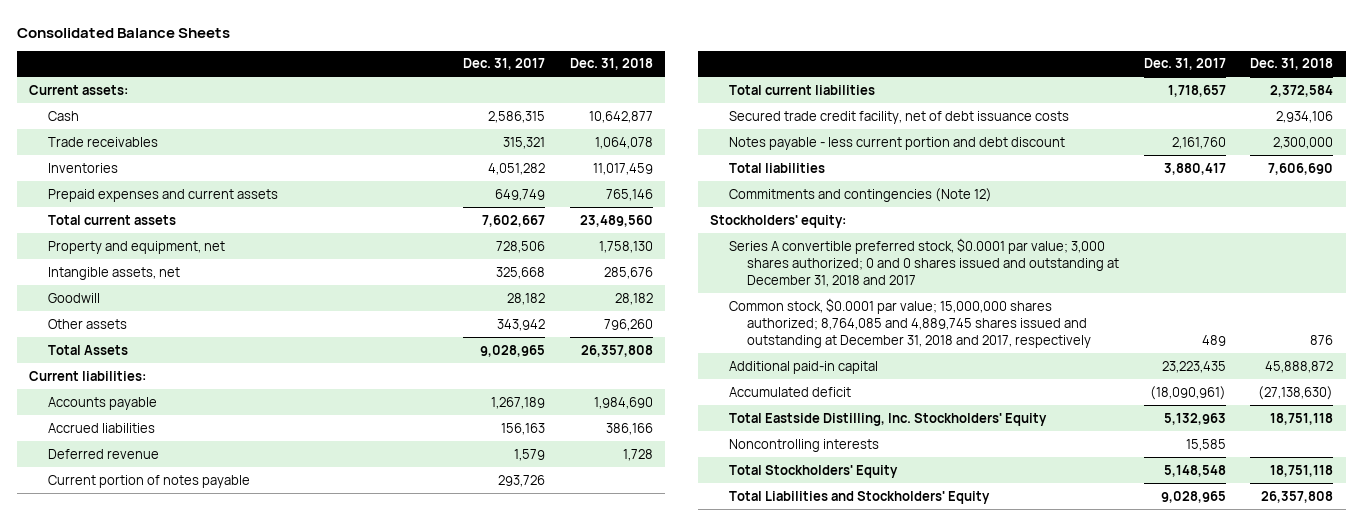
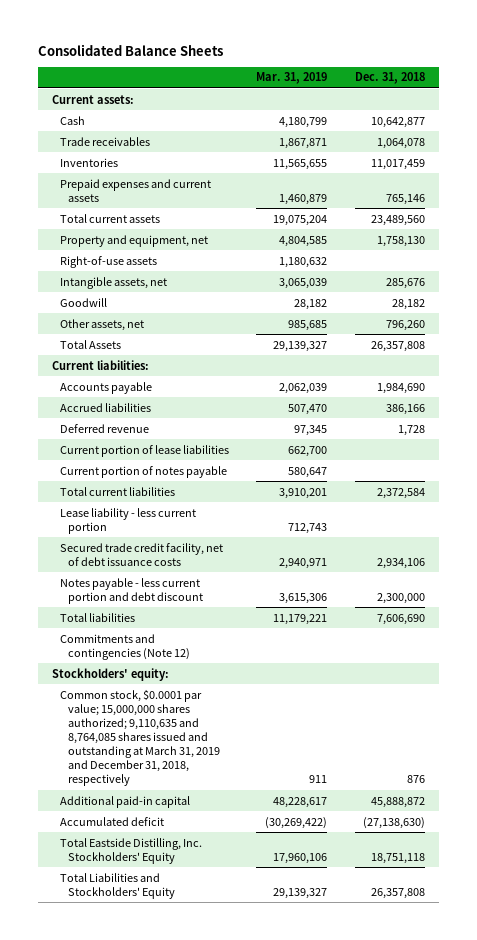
[462,58,545,71] Dec. 31, 2017 -> none
none -> [256,72,328,85] Mar. 31, 2019
none -> [59,255,157,268] Right-of-use assets
[47,318,127,329] Other assets -> [59,318,144,331] Other assets, net
none -> [59,444,229,457] Current portion of lease liabilities
none -> [59,507,196,534] Lease liability - less current portion
[728,237,1120,288] Series A convertible preferred stock, $0.0001 par value; 3,000 shares authorized; 0 and 0 shares issued and outstanding at December 31, 2018 and 2017 -> none
[728,297,1092,349] Common stock, $0.0001 par value; 15,000,000 shares authorized; 8,764,085 and 4,889,745 shares issued and outstanding at December 31, 2018 and 2017, respectively -> [59,688,220,787] Common stock, $0.0001 par value; 15,000,000 shares authorized; 9,110,635 and 8,764,085 shares issued and outstanding at March 31, 2019 and December 31, 2018, respectively
[728,438,879,452] Noncontrolling interests -> none
[728,464,898,478] Total Stockholders' Equity -> none

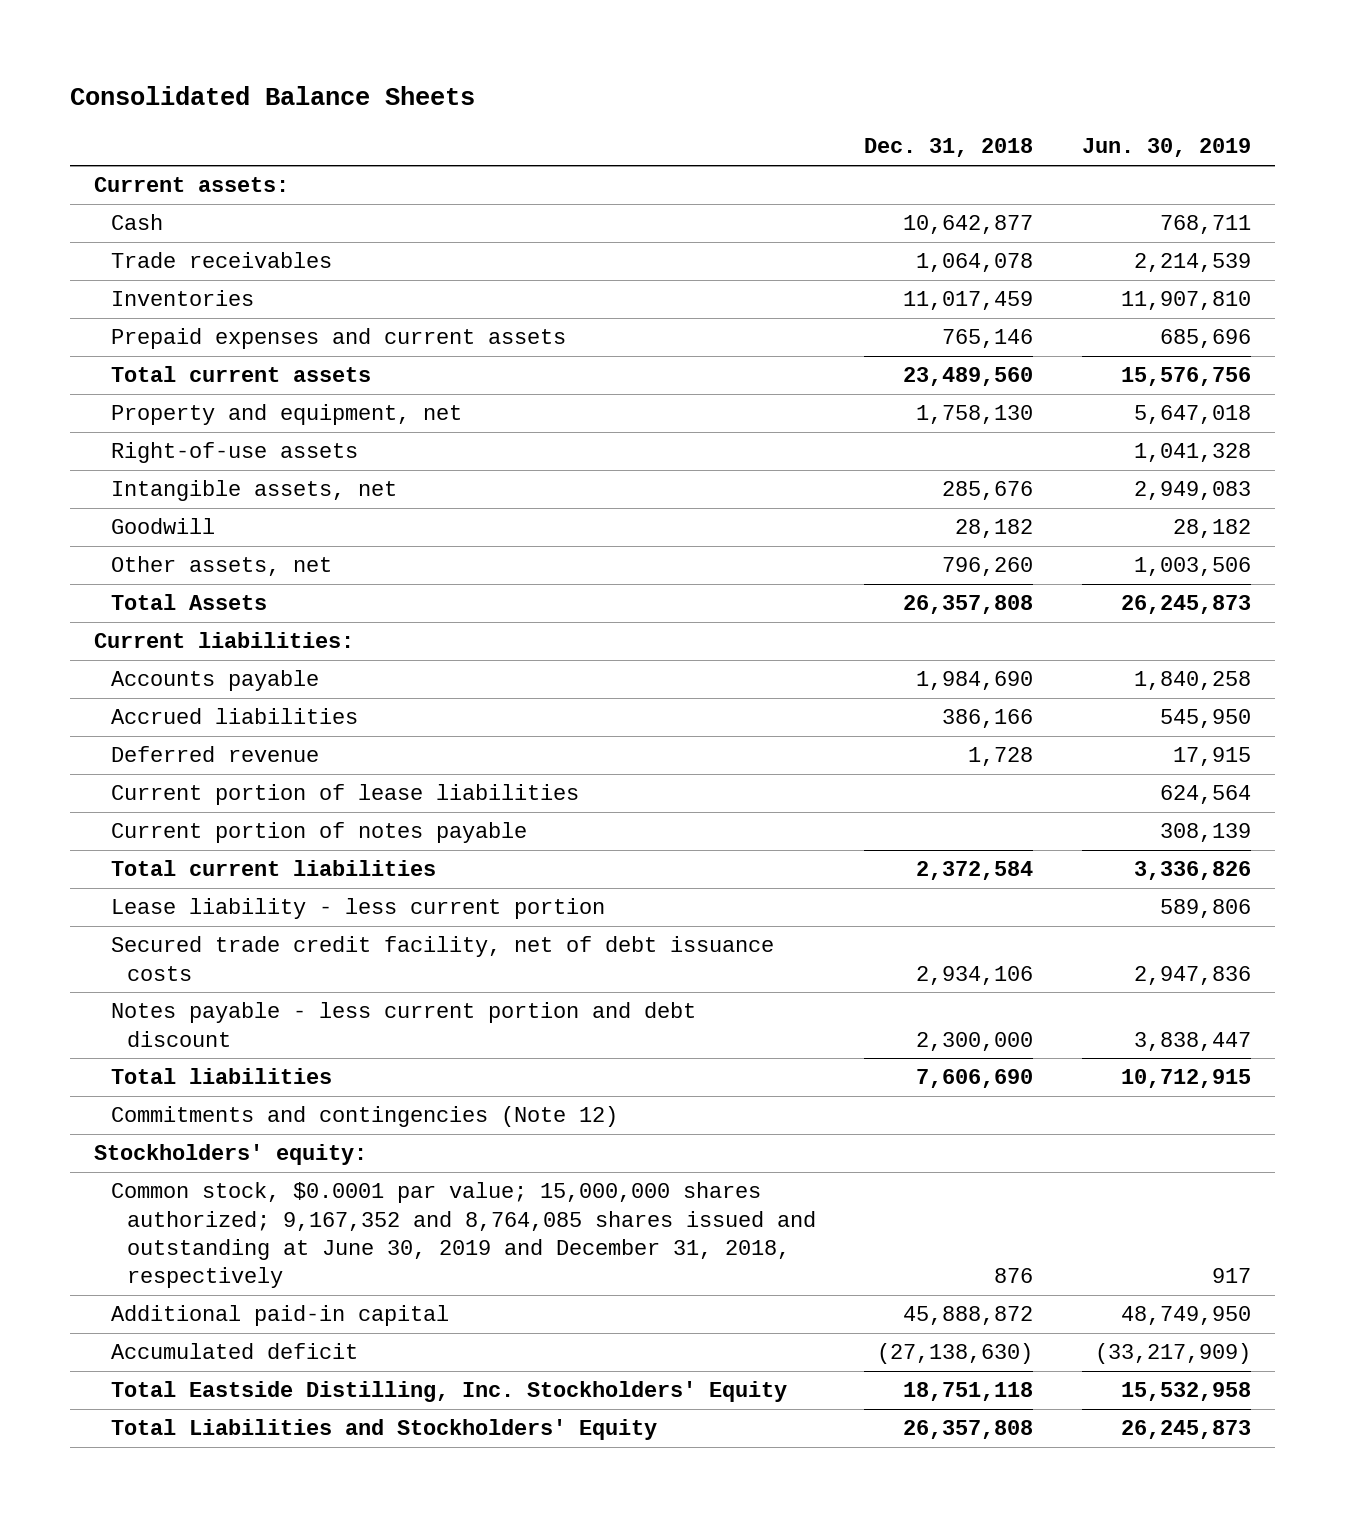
[256,72,328,85] Mar. 31, 2019 -> none
none -> [1081,138,1251,158] Jun. 30, 2019
[59,688,220,787] Common stock, $0.0001 par value; 15,000,000 shares authorized; 9,110,635 and 8,764,085 shares issued and outstanding at March 31, 2019 and December 31, 2018, respectively -> [110,1182,817,1289] Common stock, $0.0001 par value; 15,000,000 shares authorized; 9,167,352 and 8,764,085 shares issued and outstanding at June 30, 2019 and December 31, 2018, respectively

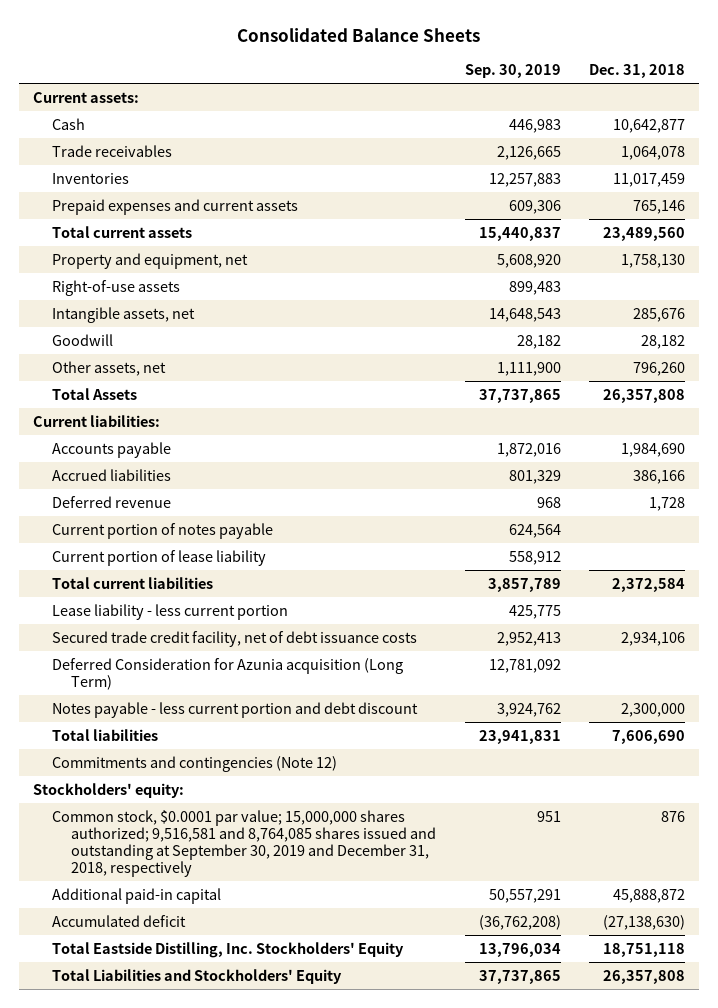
[1081,138,1251,158] Jun. 30, 2019 -> none
none -> [464,64,561,79] Sep. 30, 2019
[110,784,579,806] Current portion of lease liabilities -> none
none -> [52,549,267,566] Current portion of lease liability
none -> [52,657,404,690] Deferred Consideration for Azunia acquisition (Long Term)
[110,1182,817,1289] Common stock, $0.0001 par value; 15,000,000 shares authorized; 9,167,352 and 8,764,085 shares issued and outstanding at June 30, 2019 and December 31, 2018, respectively -> [52,809,437,878] Common stock, $0.0001 par value; 15,000,000 shares authorized; 9,516,581 and 8,764,085 shares issued and outstanding at September 30, 2019 and December 31, 2018, respectively

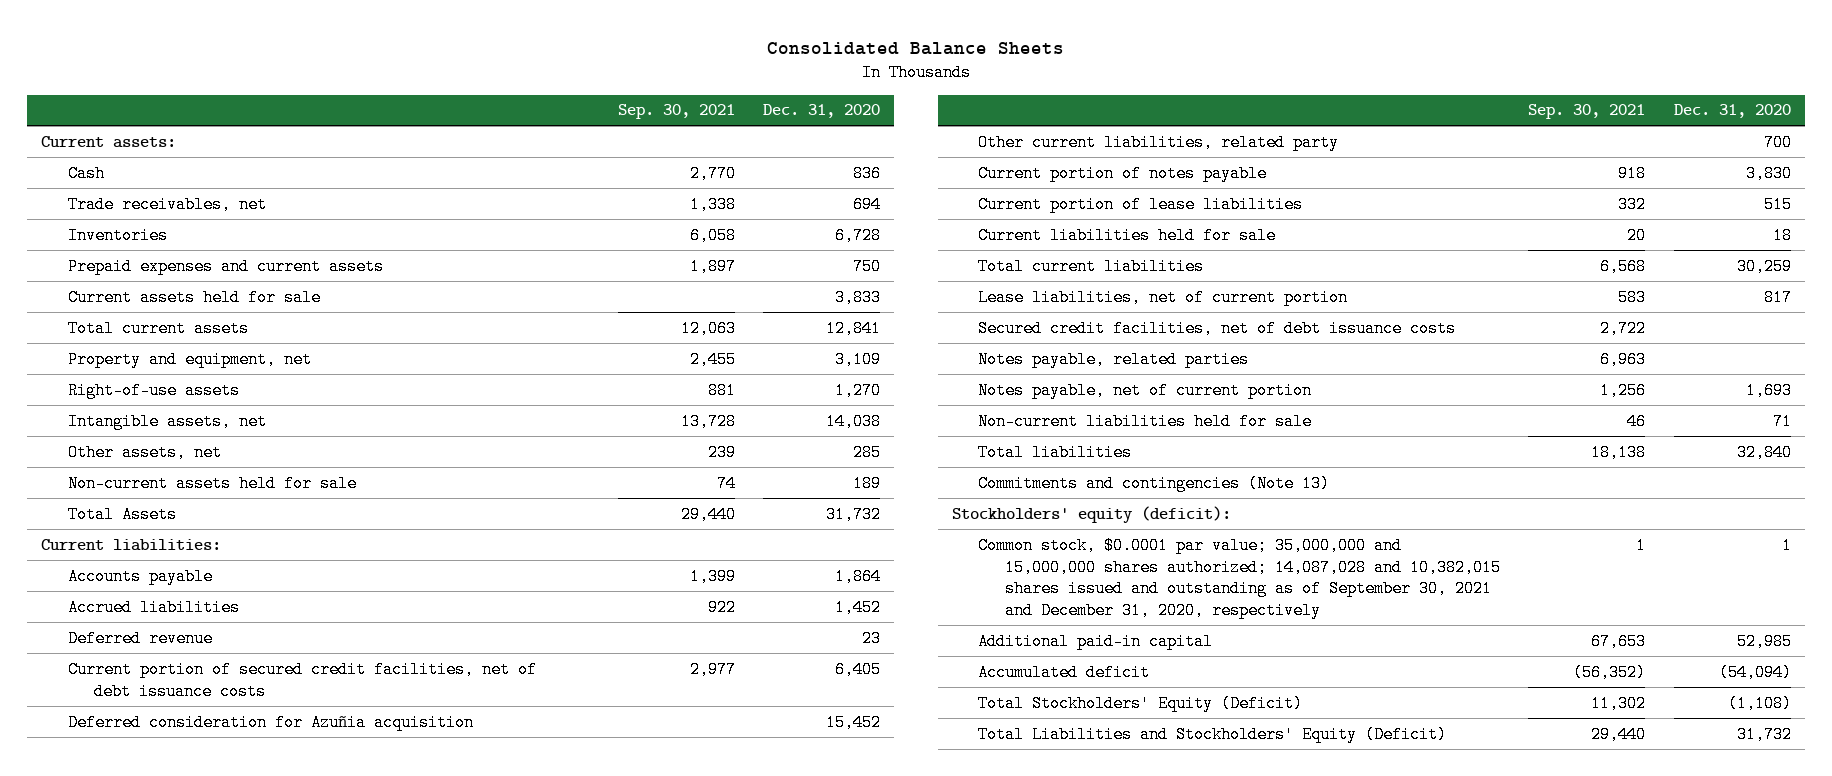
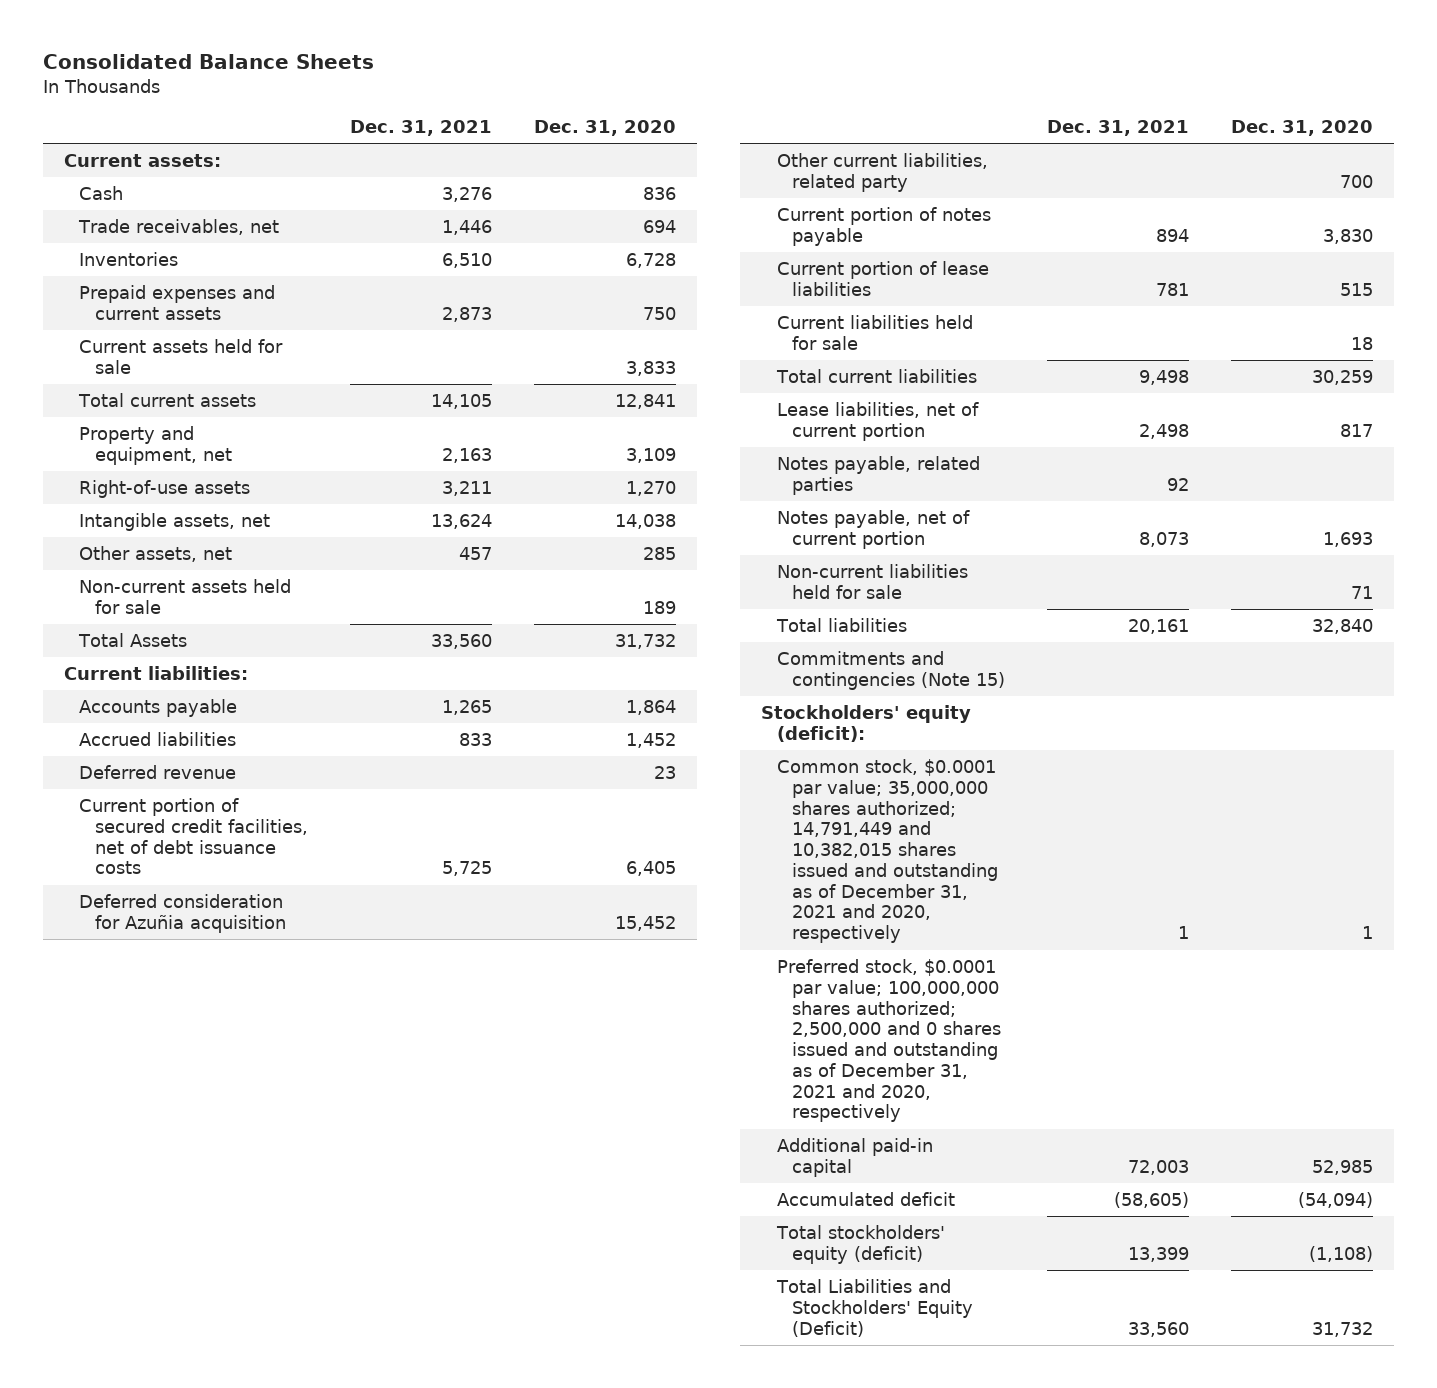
[617,104,735,120] Sep. 30, 2021 -> none
none -> [349,119,492,136] Dec. 31, 2021
[978,319,1457,337] Secured credit facilities, net of debt issuance costs -> none
[978,474,1331,492] Commitments and contingencies (Note 13) -> [776,650,1006,690] Commitments and contingencies (Note 15)
[978,536,1501,620] Common stock, $0.0001 par value; 35,000,000 and 15,000,000 shares authorized; 14,087,028 and 10,382,015 shares issued and outstanding as of September 30, 2021 and December 31, 2020, respectively -> [776,758,999,944] Common stock, $0.0001 par value; 35,000,000 shares authorized; 14,791,449 and 10,382,015 shares issued and outstanding as of December 31, 2021 and 2020, respectively
none -> [776,958,1002,1123] Preferred stock, $0.0001 par value; 100,000,000 shares authorized; 2,500,000 and 0 shares issued and outstanding as of December 31, 2021 and 2020, respectively
[978,694,1304,712] Total Stockholders' Equity (Deficit) -> [775,1224,945,1264] Total stockholders' equity (deficit)

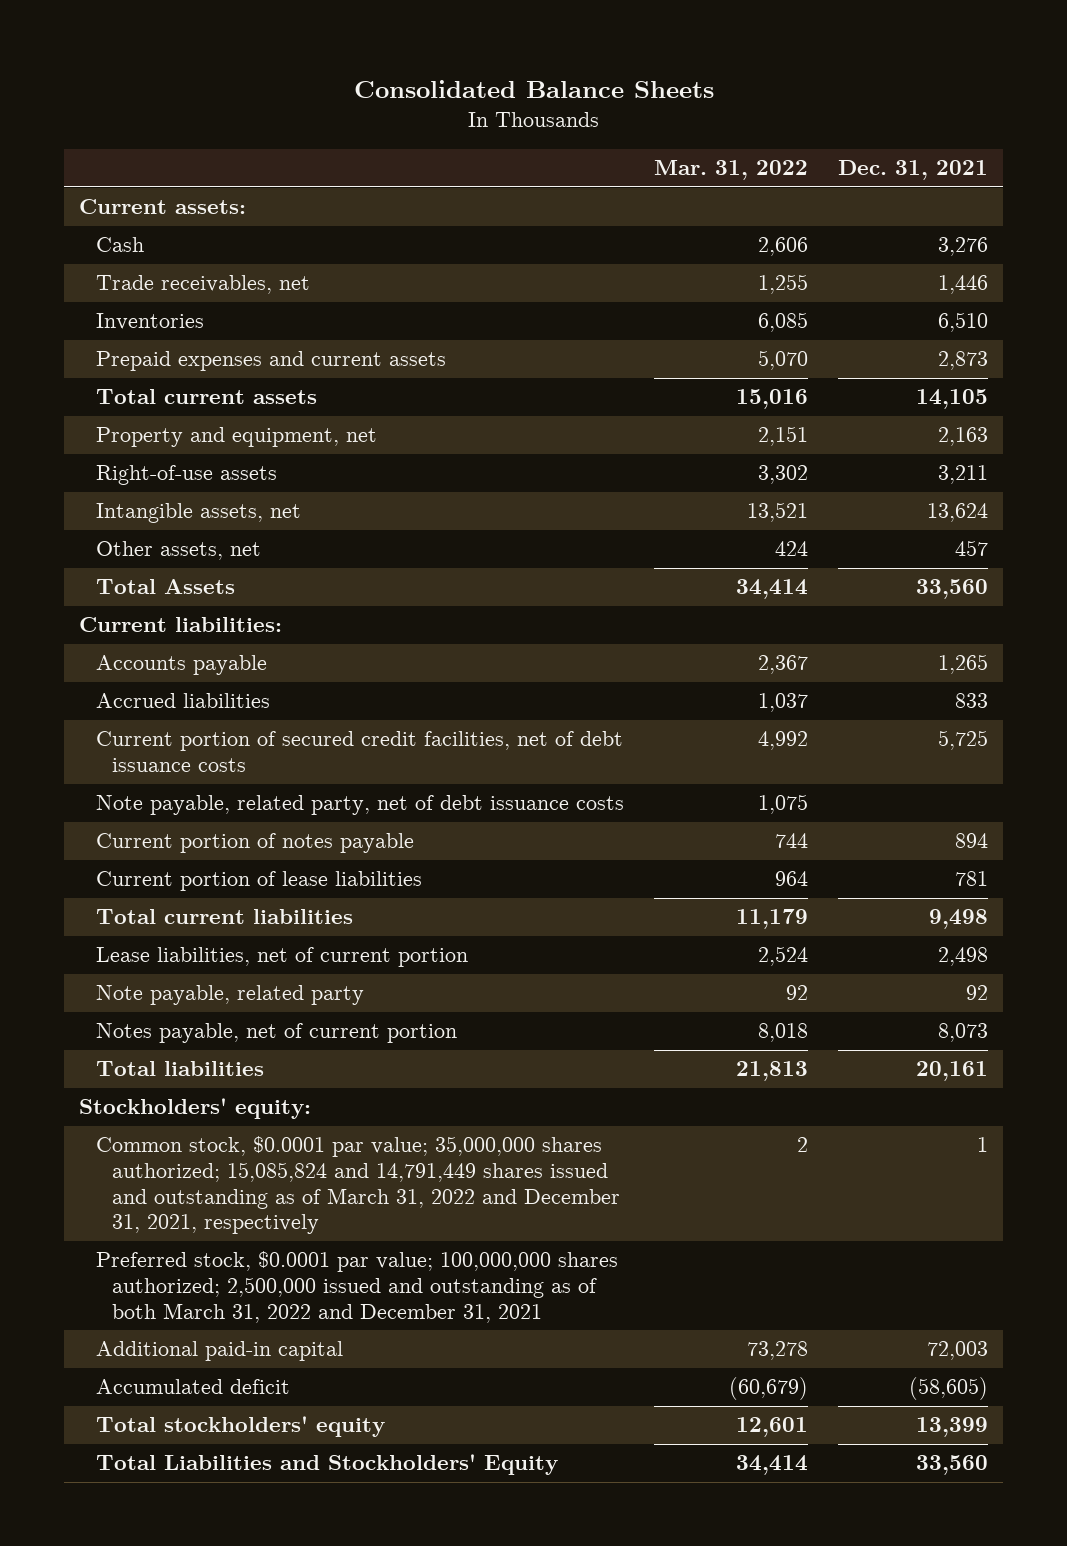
[533,119,676,136] Dec. 31, 2020 -> none
none -> [653,160,808,181] Mar. 31, 2022
[79,338,284,374] Current assets held for sale -> none
[79,578,292,614] Non-current assets held for sale -> none
[79,764,237,779] Deferred revenue -> none
[79,893,286,933] Deferred consideration for Azuñia acquisition -> none
[776,152,988,192] Other current liabilities, related party -> none
none -> [95,795,624,816] Note payable, related party, net of debt issuance costs
[776,314,973,350] Current liabilities held for sale -> none
[776,455,980,495] Notes payable, related parties -> [95,985,364,1006] Note payable, related party
[776,563,968,599] Non-current liabilities held for sale -> none
[776,650,1006,690] Commitments and contingencies (Note 15) -> none
[760,704,971,742] Stockholders' equity (deficit): -> [79,1098,312,1120] Stockholders' equity:
[776,758,999,944] Common stock, $0.0001 par value; 35,000,000 shares authorized; 14,791,449 and 10,382,015 shares issued and outstanding as of December 31, 2021 and 2020, respectively -> [95,1136,621,1235] Common stock, $0.0001 par value; 35,000,000 shares authorized; 15,085,824 and 14,791,449 shares issued and outstanding as of March 31, 2022 and December 31, 2021, respectively
[776,958,1002,1123] Preferred stock, $0.0001 par value; 100,000,000 shares authorized; 2,500,000 and 0 shares issued and outstanding as of December 31, 2021 and 2020, respectively -> [95,1251,618,1323] Preferred stock, $0.0001 par value; 100,000,000 shares authorized; 2,500,000 issued and outstanding as of both March 31, 2022 and December 31, 2021
[775,1224,945,1264] Total stockholders' equity (deficit) -> [95,1416,385,1438] Total stockholders' equity
[775,1278,974,1337] Total Liabilities and Stockholders' Equity (Deficit) -> [95,1454,558,1476] Total Liabilities and Stockholders' Equity

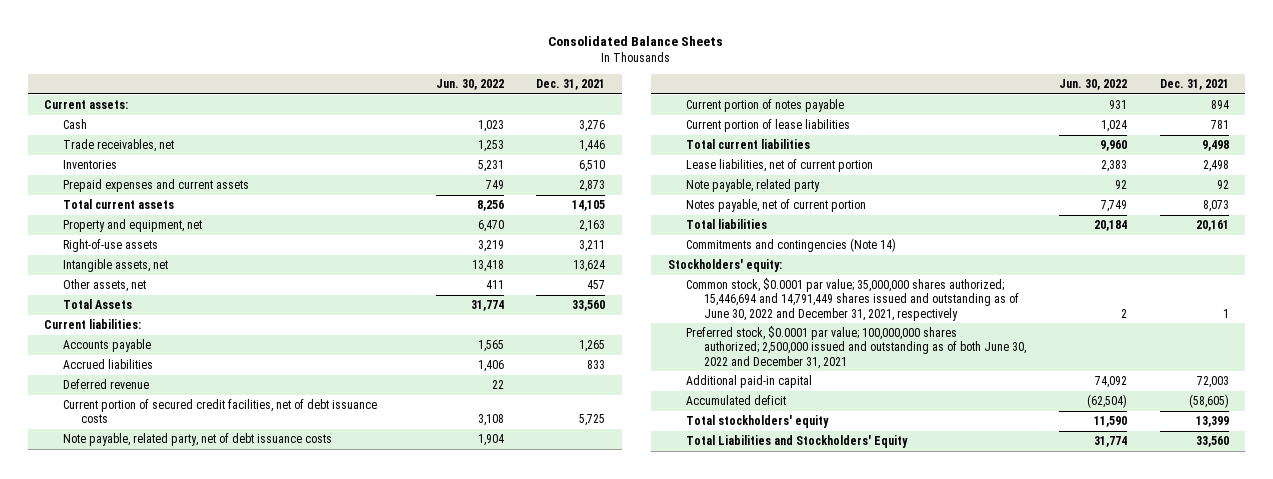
[653,160,808,181] Mar. 31, 2022 -> none
none -> [435,79,504,91] Jun. 30, 2022
none -> [62,379,149,390] Deferred revenue
none -> [685,238,896,253] Commitments and contingencies (Note 14)
[95,1136,621,1235] Common stock, $0.0001 par value; 35,000,000 shares authorized; 15,085,824 and 14,791,449 shares issued and outstanding as of March 31, 2022 and December 31, 2021, respectively -> [685,278,1020,321] Common stock, $0.0001 par value; 35,000,000 shares authorized; 15,446,694 and 14,791,449 shares issued and outstanding as of June 30, 2022 and December 31, 2021, respectively
[95,1251,618,1323] Preferred stock, $0.0001 par value; 100,000,000 shares authorized; 2,500,000 issued and outstanding as of both March 31, 2022 and December 31, 2021 -> [685,326,1027,369] Preferred stock, $0.0001 par value; 100,000,000 shares authorized; 2,500,000 issued and outstanding as of both June 30, 2022 and December 31, 2021

